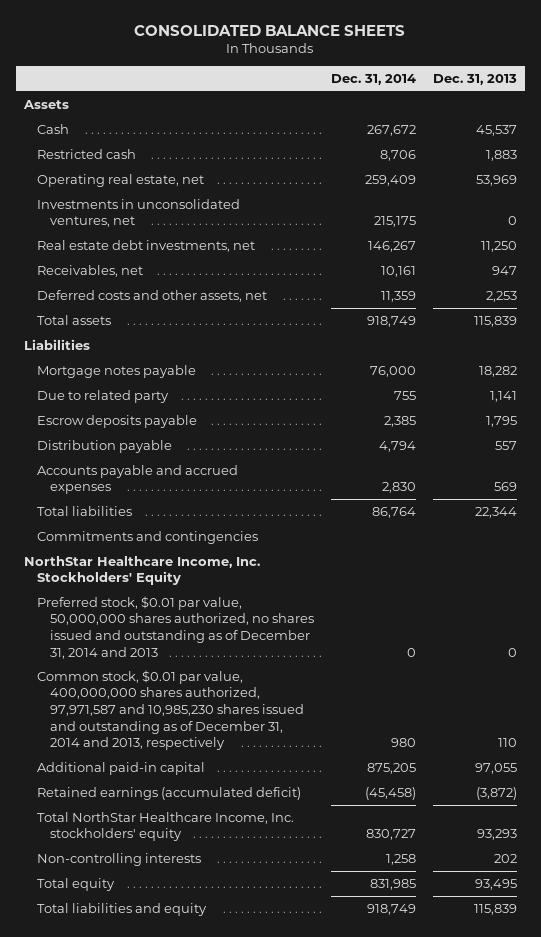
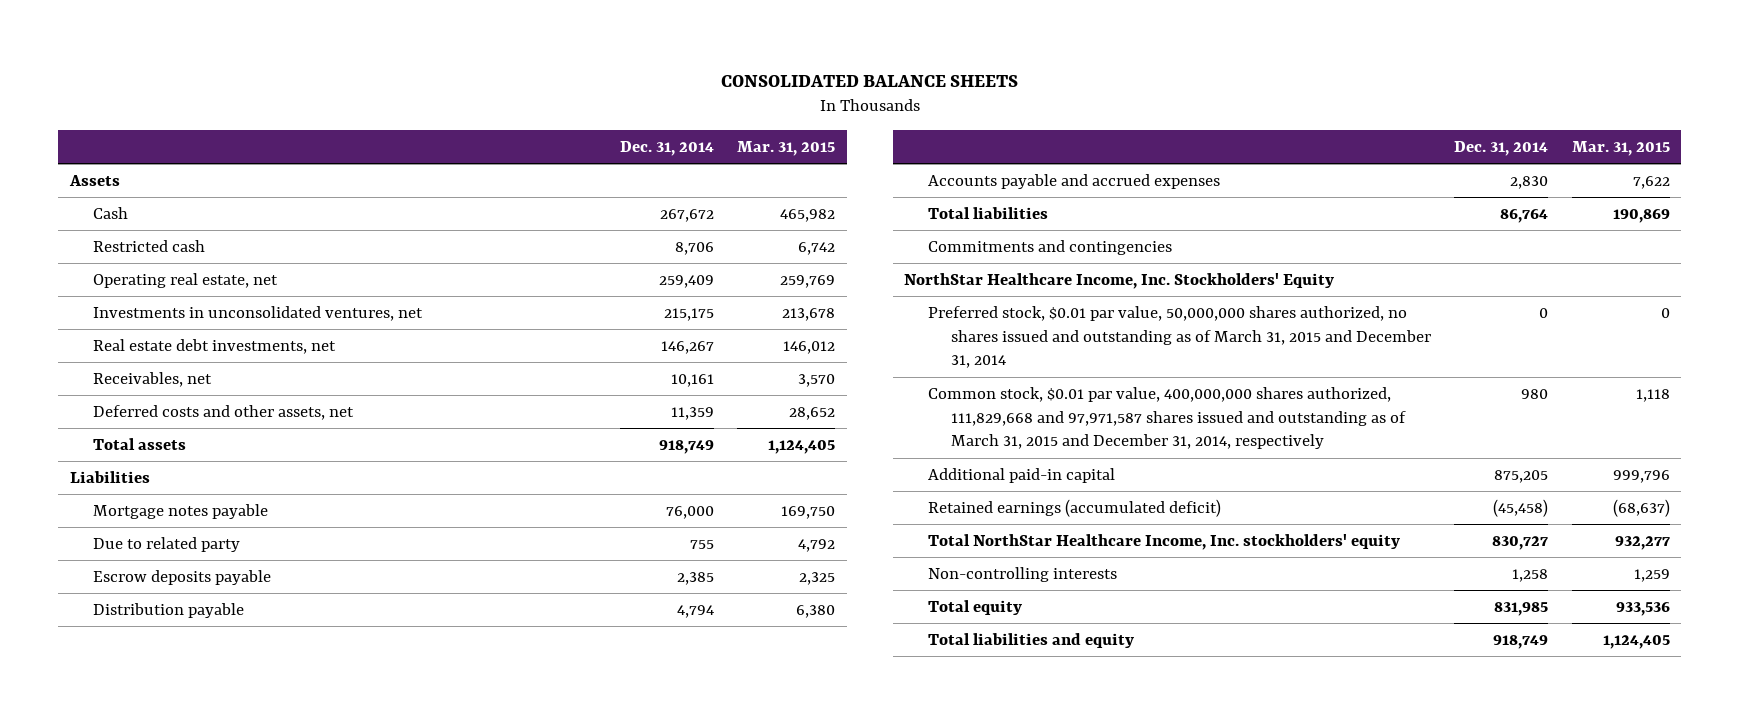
[432,74,517,86] Dec. 31, 2013 -> none
none -> [737,140,836,156] Mar. 31, 2015
[36,595,314,659] Preferred stock, $0.01 par value, 50,000,000 shares authorized, no shares issued and outstanding as of December 31, 2014 and 2013 -> [927,305,1432,369] Preferred stock, $0.01 par value, 50,000,000 shares authorized, no shares issued and outstanding as of March 31, 2015 and December 31, 2014
[36,669,304,751] Common stock, $0.01 par value, 400,000,000 shares authorized, 97,971,587 and 10,985,230 shares issued and outstanding as of December 31, 2014 and 2013, respectively -> [927,386,1407,450] Common stock, $0.01 par value, 400,000,000 shares authorized, 111,829,668 and 97,971,587 shares issued and outstanding as of March 31, 2015 and December 31, 2014, respectively

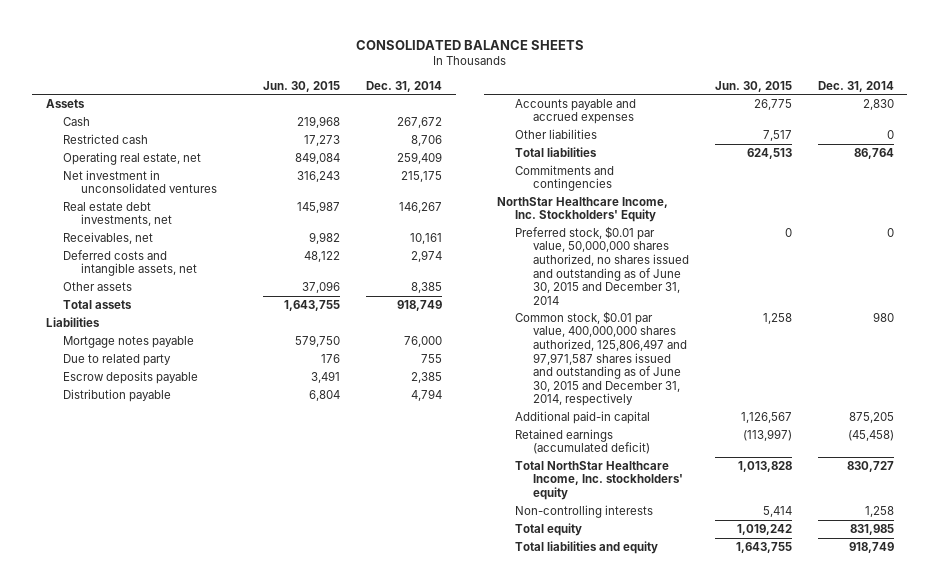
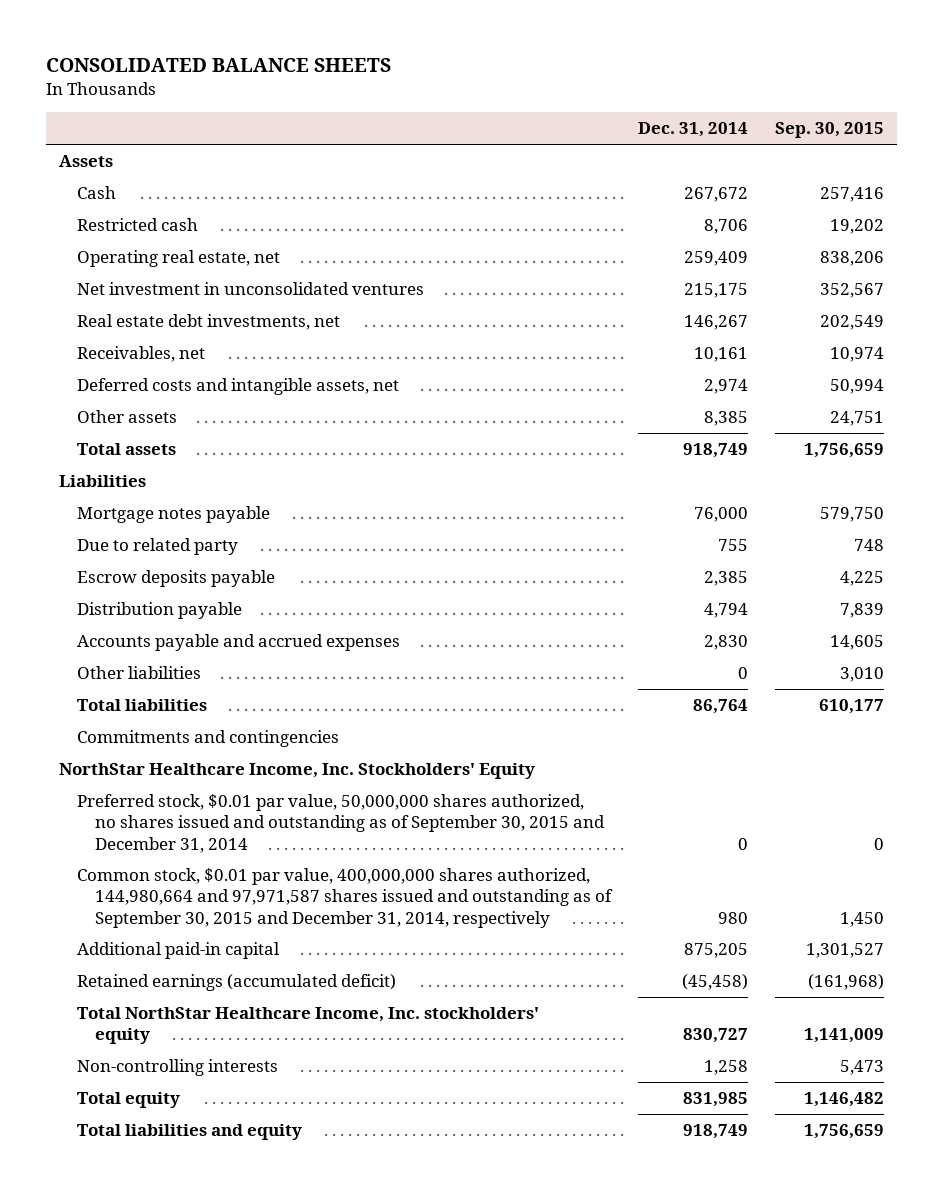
[263,80,341,92] Jun. 30, 2015 -> none
none -> [774,122,884,139] Sep. 30, 2015
[514,225,689,305] Preferred stock, $0.01 par value, 50,000,000 shares authorized, no shares issued and outstanding as of June 30, 2015 and December 31, 2014 -> [77,794,606,853] Preferred stock, $0.01 par value, 50,000,000 shares authorized, no shares issued and outstanding as of September 30, 2015 and December 31, 2014
[514,310,687,407] Common stock, $0.01 par value, 400,000,000 shares authorized, 125,806,497 and 97,971,587 shares issued and outstanding as of June 30, 2015 and December 31, 2014, respectively -> [77,868,614,928] Common stock, $0.01 par value, 400,000,000 shares authorized, 144,980,664 and 97,971,587 shares issued and outstanding as of September 30, 2015 and December 31, 2014, respectively

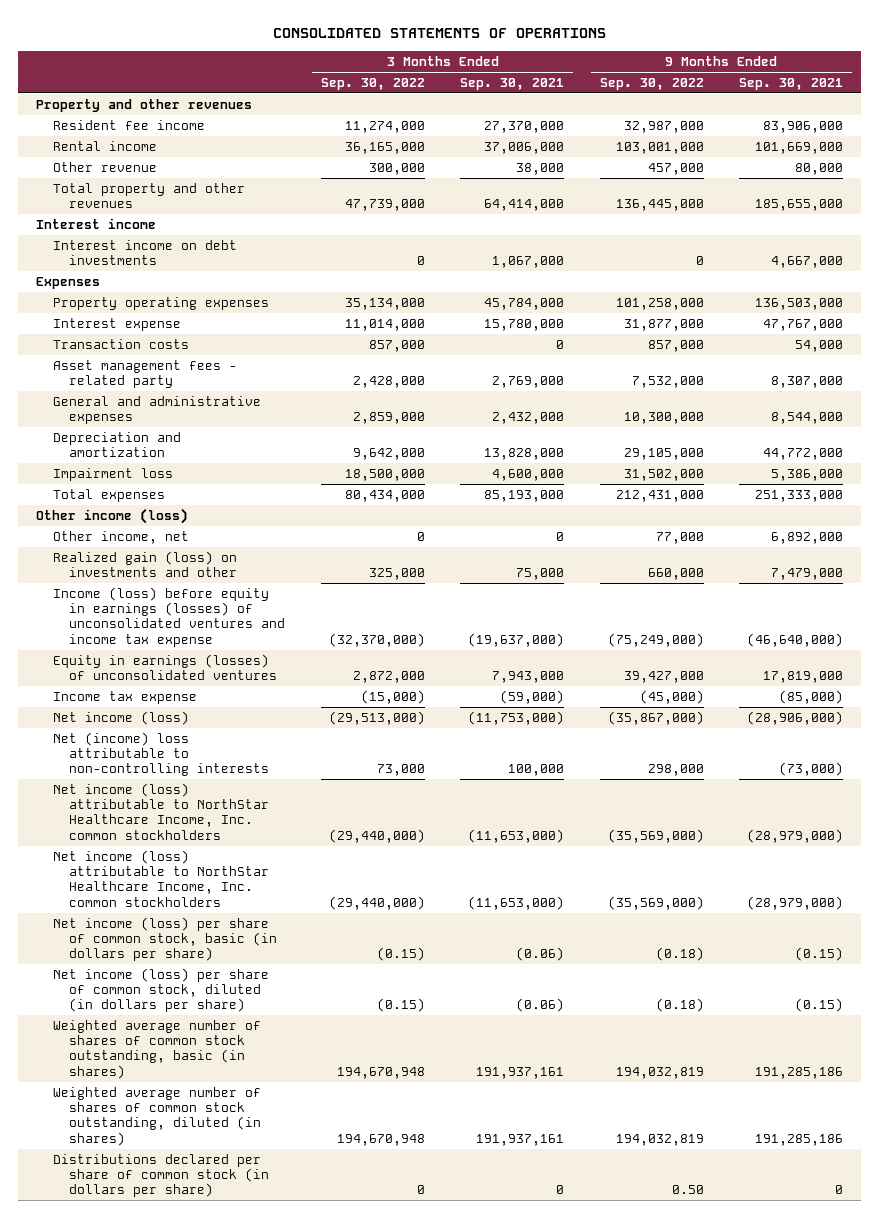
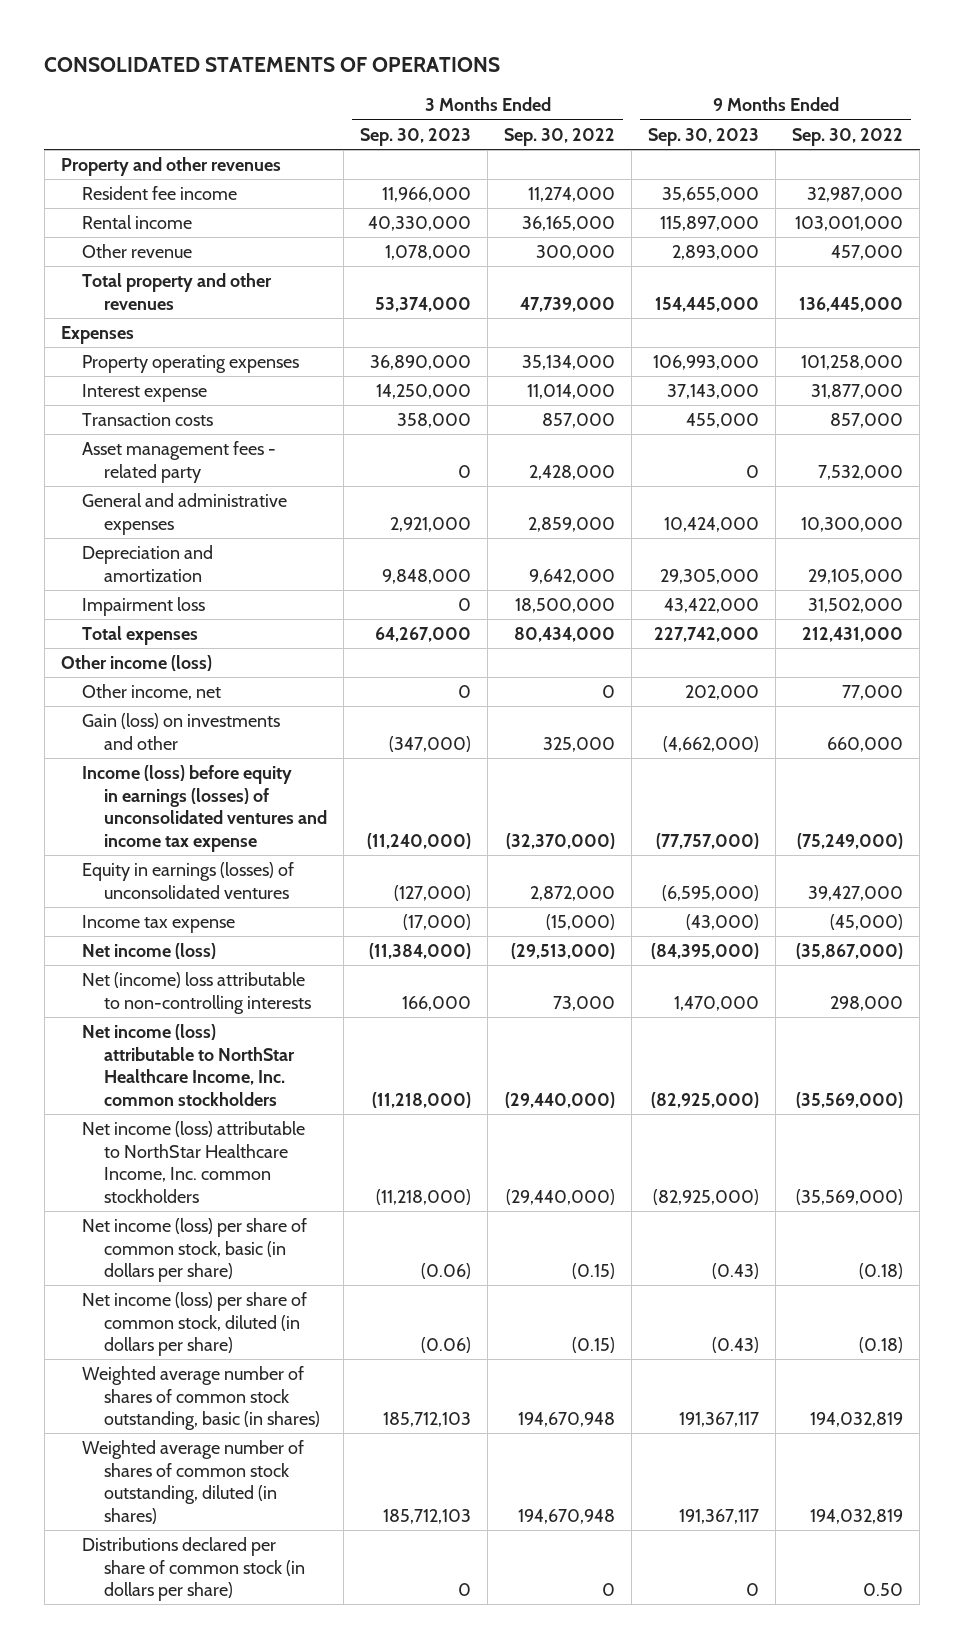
[460,77,565,90] Sep. 30, 2021 -> none
[739,77,844,90] Sep. 30, 2021 -> none
none -> [360,127,472,146] Sep. 30, 2023
none -> [648,127,760,146] Sep. 30, 2023
[36,217,157,229] Interest income -> none
[52,239,237,266] Interest income on debt investments -> none
[52,550,238,578] Realized gain (loss) on investments and other -> [82,712,281,750] Gain (loss) on investments and other

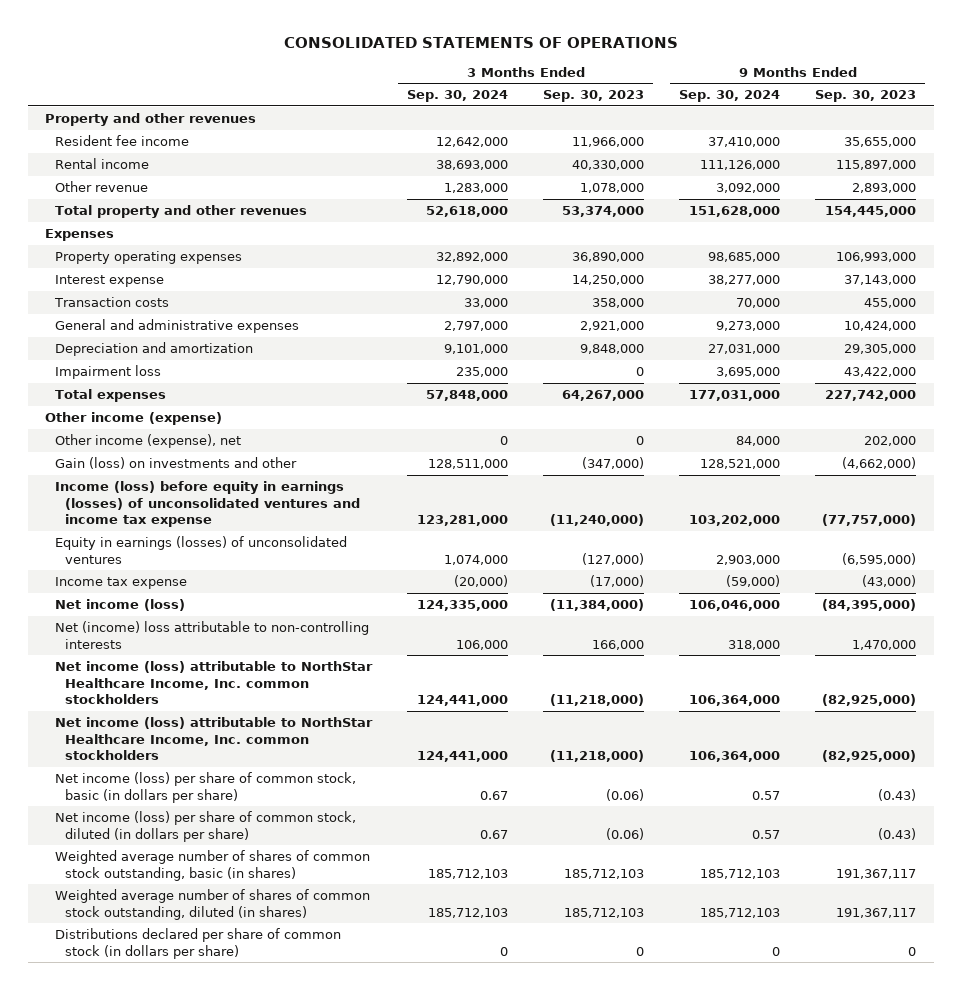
[504,127,616,146] Sep. 30, 2022 -> none
[792,127,904,146] Sep. 30, 2022 -> none
none -> [407,90,509,103] Sep. 30, 2024
none -> [679,90,781,103] Sep. 30, 2024
[82,440,277,483] Asset management fees - related party -> none
[60,654,212,671] Other income (loss) -> [45,411,223,425] Other income (expense)
[82,683,222,700] Other income, net -> [55,433,242,448] Other income (expense), net

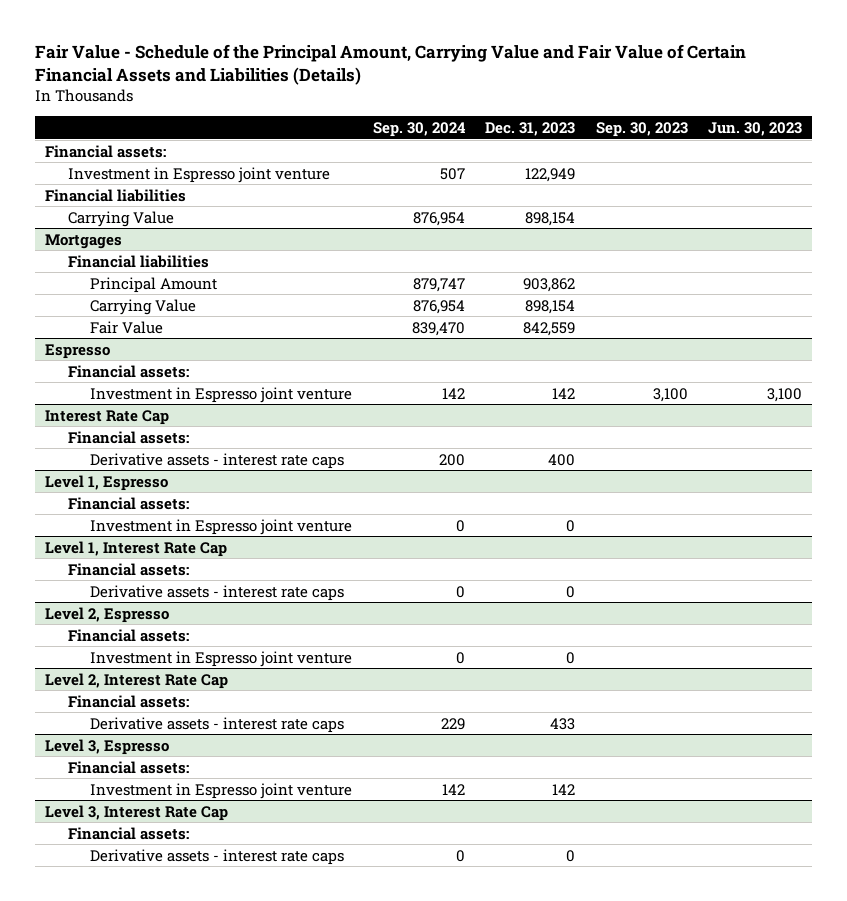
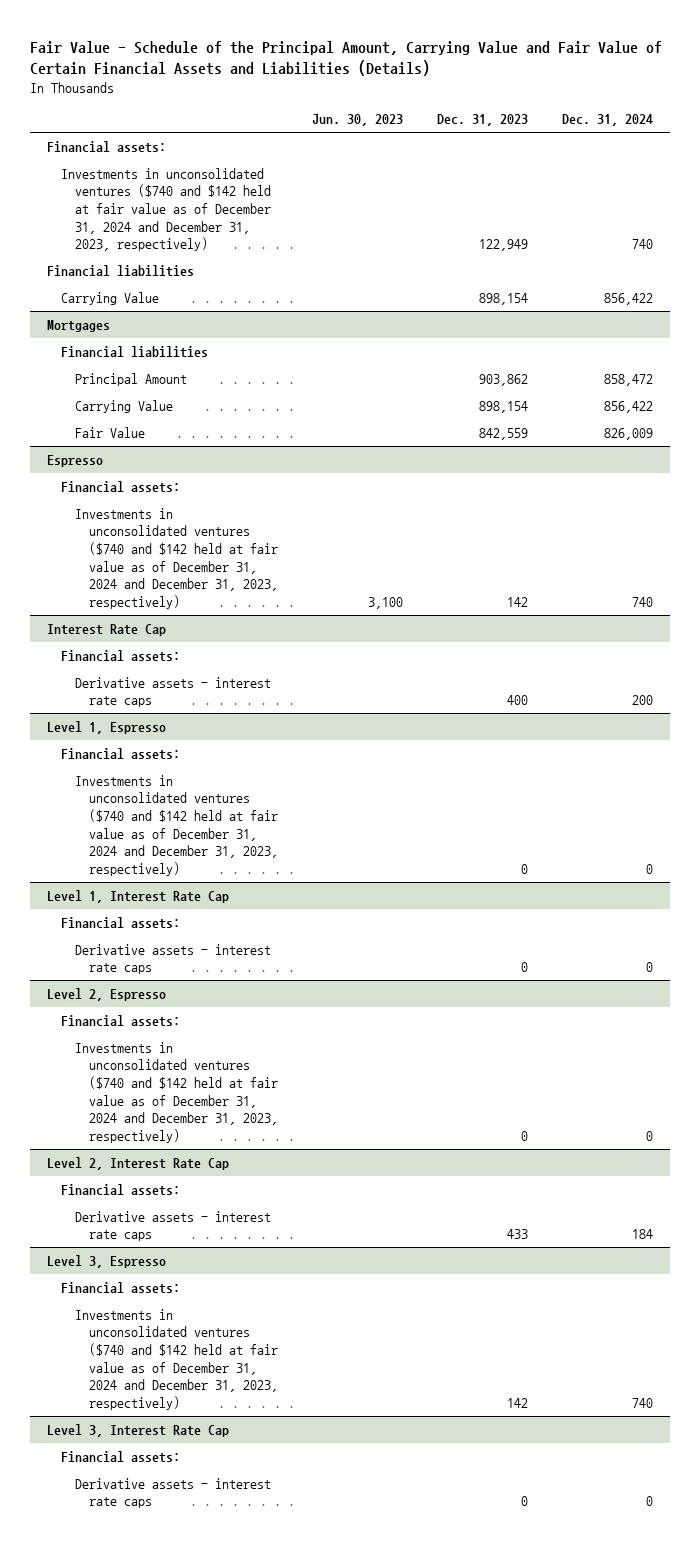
[372,121,466,137] Sep. 30, 2024 -> none
[595,121,688,137] Sep. 30, 2023 -> none
none -> [561,114,653,127] Dec. 31, 2024
[67,166,330,183] Investment in Espresso joint venture -> [61,167,272,252] Investments in unconsolidated ventures ($740 and $142 held at fair value as of December 31, 2024 and December 31, 2023, respectively)
[90,386,353,403] Investment in Espresso joint venture -> [75,507,279,609] Investments in unconsolidated ventures ($740 and $142 held at fair value as of December 31, 2024 and December 31, 2023, respectively)
[90,518,353,535] Investment in Espresso joint venture -> [75,774,279,876] Investments in unconsolidated ventures ($740 and $142 held at fair value as of December 31, 2024 and December 31, 2023, respectively)
[90,650,353,667] Investment in Espresso joint venture -> [75,1041,279,1143] Investments in unconsolidated ventures ($740 and $142 held at fair value as of December 31, 2024 and December 31, 2023, respectively)
[90,782,353,799] Investment in Espresso joint venture -> [75,1308,279,1410] Investments in unconsolidated ventures ($740 and $142 held at fair value as of December 31, 2024 and December 31, 2023, respectively)

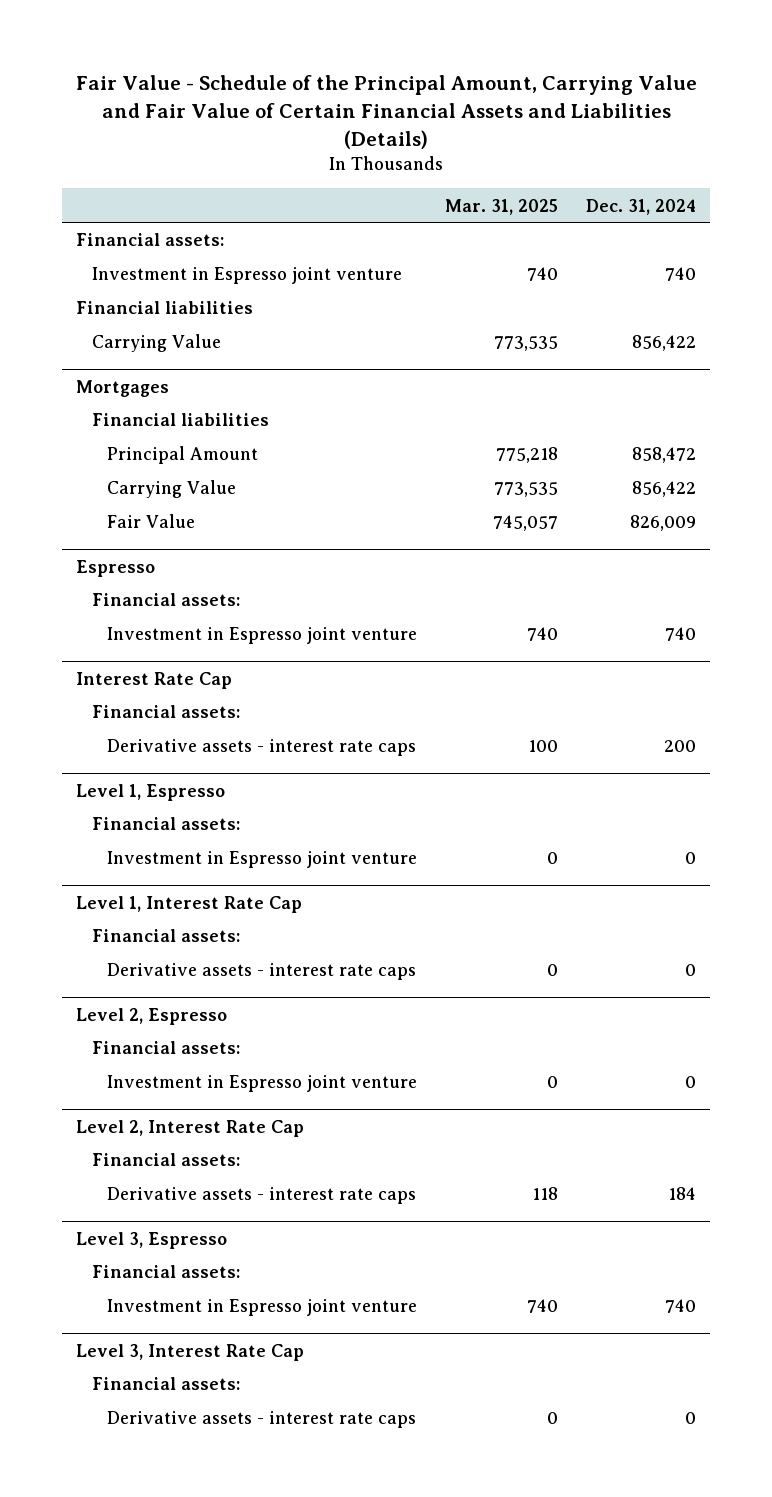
[312,114,404,127] Jun. 30, 2023 -> none
[436,114,528,127] Dec. 31, 2023 -> none
none -> [445,198,559,215] Mar. 31, 2025
[61,167,272,252] Investments in unconsolidated ventures ($740 and $142 held at fair value as of December 31, 2024 and December 31, 2023, respectively) -> [91,267,402,285] Investment in Espresso joint venture
[75,507,279,609] Investments in unconsolidated ventures ($740 and $142 held at fair value as of December 31, 2024 and December 31, 2023, respectively) -> [107,627,418,645] Investment in Espresso joint venture
[75,774,279,876] Investments in unconsolidated ventures ($740 and $142 held at fair value as of December 31, 2024 and December 31, 2023, respectively) -> [107,851,418,869] Investment in Espresso joint venture
[75,1041,279,1143] Investments in unconsolidated ventures ($740 and $142 held at fair value as of December 31, 2024 and December 31, 2023, respectively) -> [107,1075,418,1093] Investment in Espresso joint venture
[75,1308,279,1410] Investments in unconsolidated ventures ($740 and $142 held at fair value as of December 31, 2024 and December 31, 2023, respectively) -> [107,1299,418,1317] Investment in Espresso joint venture

